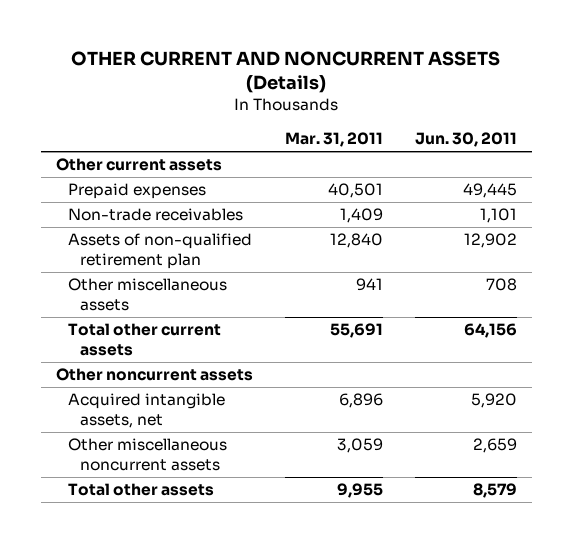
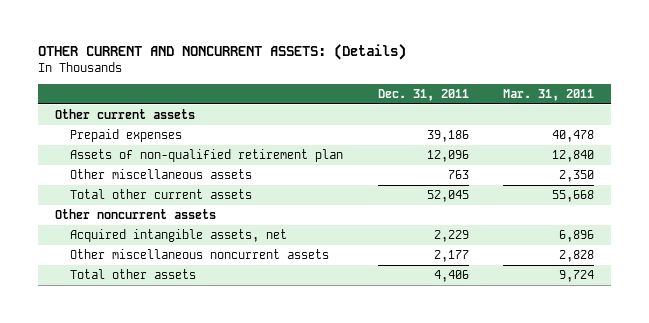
[71,50,501,94] OTHER CURRENT AND NONCURRENT ASSETS (Details) -> [37,44,406,61] OTHER CURRENT AND NONCURRENT ASSETS: (Details)
[414,132,517,148] Jun. 30, 2011 -> none
none -> [377,89,469,102] Dec. 31, 2011
[68,208,244,222] Non-trade receivables -> none
[327,183,383,199] 40,501 -> [551,130,594,143] 40,478
[355,278,383,292] 941 -> [558,170,594,183] 2,350
[329,323,383,339] 55,691 -> [551,190,594,203] 55,668
[336,438,383,454] 3,059 -> [558,250,594,263] 2,828
[336,483,383,499] 9,955 -> [558,270,594,283] 9,724

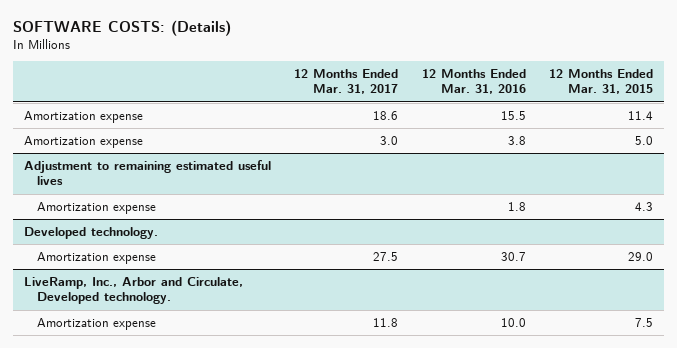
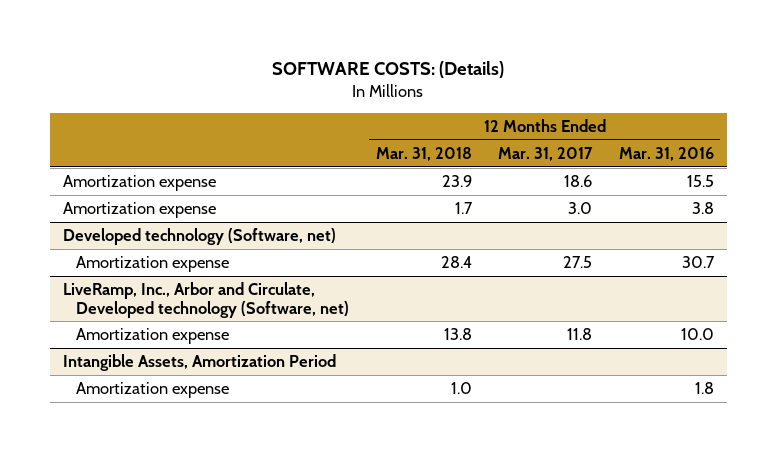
[548,68,653,95] 12 Months Ended Mar. 31, 2015 -> none
none -> [375,146,472,161] Mar. 31, 2018
[24,159,272,186] Adjustment to remaining estimated useful lives -> none
[37,201,157,214] Amortization expense -> none
[24,226,159,239] Developed technology. -> [63,227,337,245] Developed technology (Software, net)
[24,276,244,305] LiveRamp, Inc., Arbor and Circulate, Developed technology. -> [63,281,350,318] LiveRamp, Inc., Arbor and Circulate, Developed technology (Software, net)
none -> [63,353,337,371] Intangible Assets, Amortization Period
none -> [76,381,230,398] Amortization expense

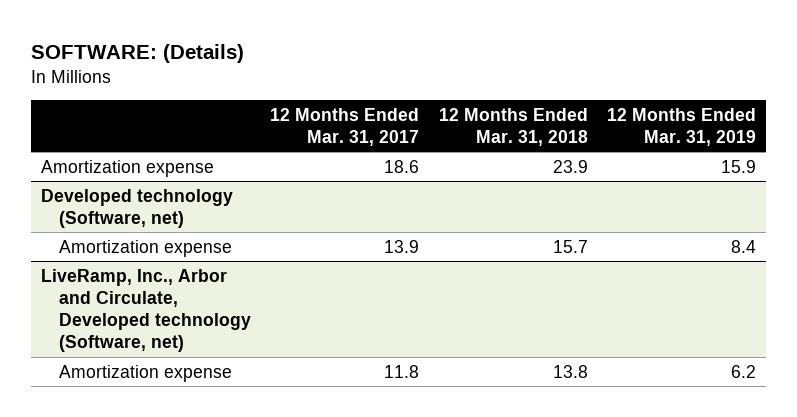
[272,61,505,79] SOFTWARE COSTS: (Details) -> [31,43,245,63] SOFTWARE: (Details)
[618,146,714,161] Mar. 31, 2016 -> none
none -> [607,107,757,147] 12 Months Ended Mar. 31, 2019
[63,201,217,218] Amortization expense -> none
[440,255,472,268] 28.4 -> [552,239,588,253] 15.7
[563,255,593,268] 27.5 -> [384,239,420,253] 13.9
[63,353,337,371] Intangible Assets, Amortization Period -> none
[76,381,230,398] Amortization expense -> none

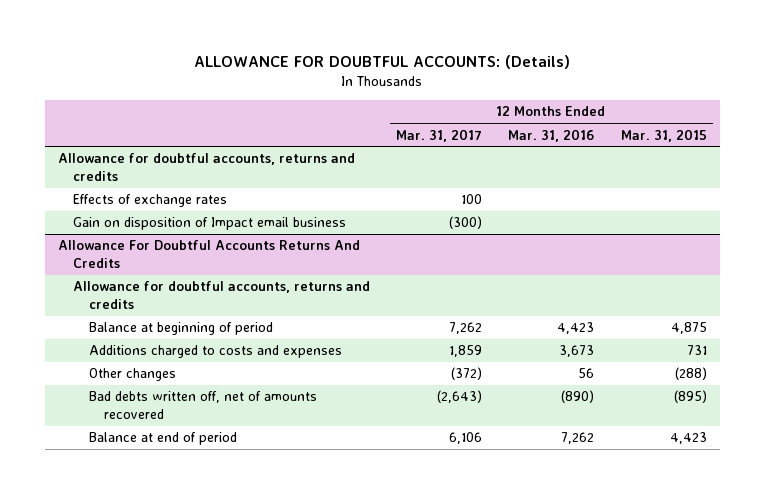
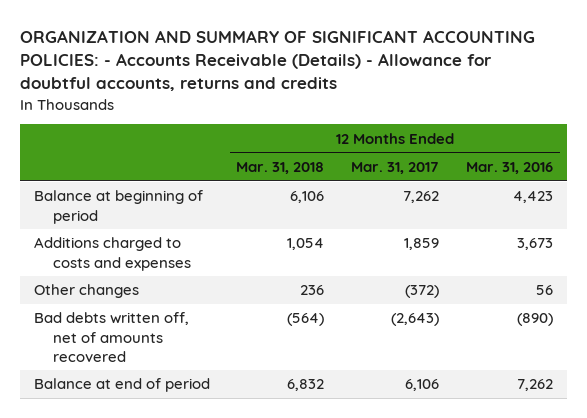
[194,54,571,69] ALLOWANCE FOR DOUBTFUL ACCOUNTS: (Details) -> [20,30,536,92] ORGANIZATION AND SUMMARY OF SIGNIFICANT ACCOUNTING POLICIES: - Accounts Receivable (Details) - Allowance for doubtful accounts, returns and credits
[620,128,707,142] Mar. 31, 2015 -> none
none -> [236,162,325,175] Mar. 31, 2018
[57,153,355,182] Allowance for doubtful accounts, returns and credits -> none
[73,194,228,208] Effects of exchange rates -> none
[73,217,347,231] Gain on disposition of Impact email business -> none
[57,240,360,269] Allowance For Doubtful Accounts Returns And Credits -> none
[73,281,371,310] Allowance for doubtful accounts, returns and credits -> none

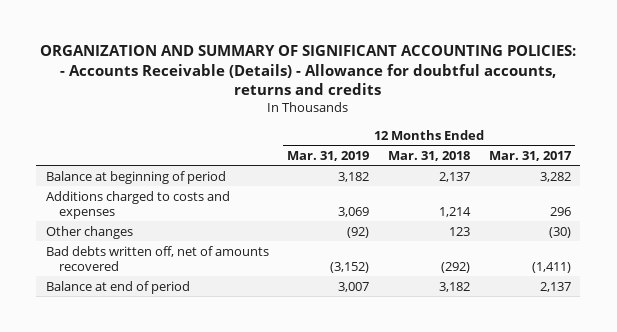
[466,162,554,175] Mar. 31, 2016 -> none
none -> [287,150,370,161] Mar. 31, 2019
[290,191,325,204] 6,106 -> [439,171,471,182] 2,137
[403,191,440,204] 7,262 -> [539,171,571,182] 3,282
[287,238,325,251] 1,054 -> [439,206,472,217] 1,214
[404,238,440,251] 1,859 -> [549,206,571,216] 296
[300,285,325,296] 236 -> [449,226,471,236] 123
[405,285,440,299] (372) -> [548,226,571,238] (30)
[287,313,325,327] (564) -> [441,261,471,273] (292)
[391,313,440,327] (2,643) -> [531,261,571,273] (1,411)
[287,379,325,392] 6,832 -> [439,281,471,292] 3,182
[405,379,440,392] 6,106 -> [539,281,571,292] 2,137

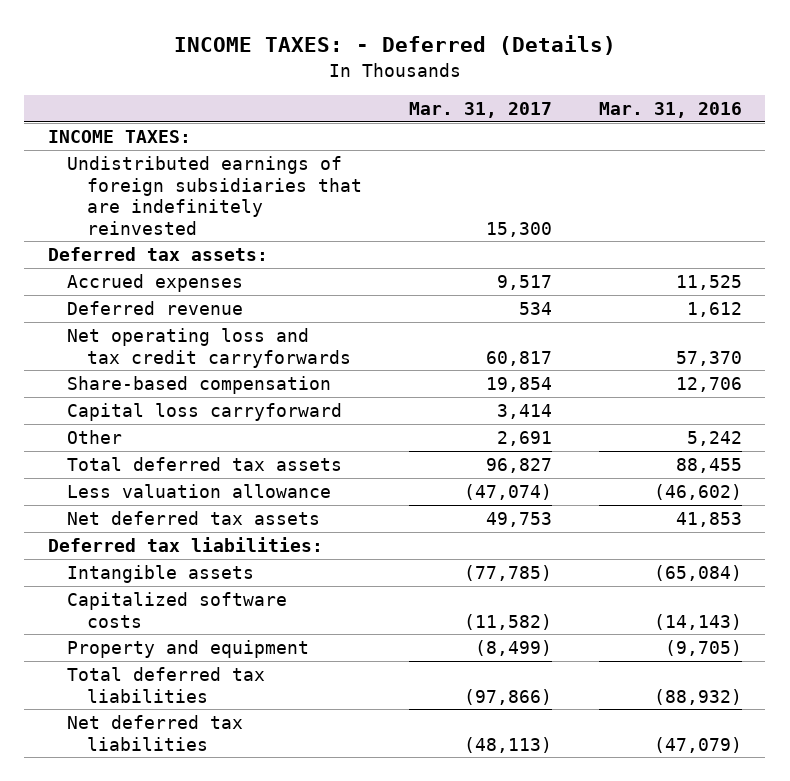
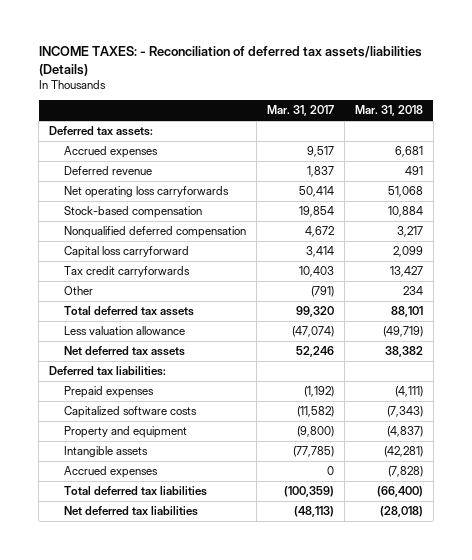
[173,35,616,56] INCOME TAXES: - Deferred (Details) -> [38,46,422,76] INCOME TAXES: - Reconciliation of deferred tax assets/liabilities (Details)
[598,101,742,118] Mar. 31, 2016 -> none
none -> [354,105,423,117] Mar. 31, 2018
[47,130,191,144] INCOME TAXES: -> none
[67,156,362,235] Undistributed earnings of foreign subsidiaries that are indefinitely reinvested -> none
[518,302,552,316] 534 -> [306,165,334,177] 1,837
[67,328,351,368] Net operating loss and tax credit carryforwards -> [63,185,229,198] Net operating loss carryforwards
[485,350,552,366] 60,817 -> [298,185,334,197] 50,414
[67,376,332,395] Share-based compensation -> [63,205,202,218] Stock-based compensation
none -> [63,225,246,238] Nonqualified deferred compensation
none -> [63,265,190,277] Tax credit carryforwards
[496,431,552,447] 2,691 -> [310,285,334,297] (791)
[485,458,552,474] 96,827 -> [295,305,334,317] 99,320
[485,512,552,528] 49,753 -> [295,345,334,357] 52,246
none -> [63,385,154,398] Prepaid expenses
[474,640,552,657] (8,499) -> [296,425,334,437] (9,800)
[67,565,255,584] Intangible assets -> [63,445,148,457] Intangible assets
none -> [63,465,158,478] Accrued expenses
[463,688,552,705] (97,866) -> [283,485,334,497] (100,359)

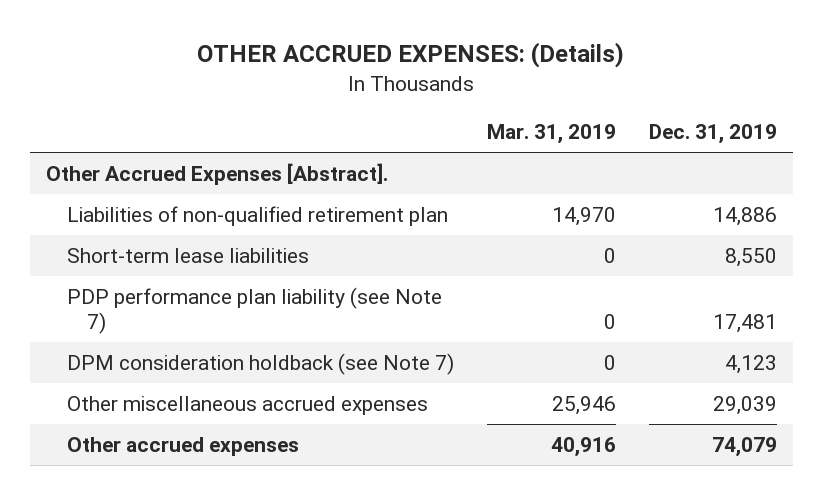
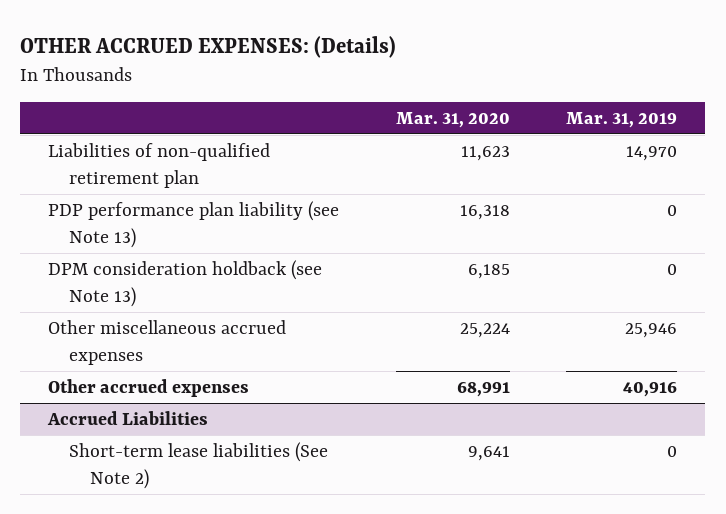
[648,124,777,145] Dec. 31, 2019 -> none
none -> [395,111,510,128] Mar. 31, 2020
[46,162,389,185] Other Accrued Expenses [Abstract]. -> none
[66,247,309,263] Short-term lease liabilities -> none
[66,286,442,335] PDP performance plan liability (see Note 7) -> [48,201,340,248] PDP performance plan liability (see Note 13)
[66,352,454,375] DPM consideration holdback (see Note 7) -> [48,260,323,307] DPM consideration holdback (see Note 13)
none -> [47,411,209,426] Accrued Liabilities
none -> [68,442,328,489] Short-term lease liabilities (See Note 2)

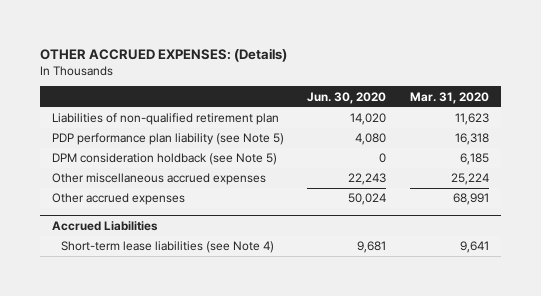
[566,111,678,128] Mar. 31, 2019 -> none
none -> [307,91,387,104] Jun. 30, 2020
[48,201,340,248] PDP performance plan liability (see Note 13) -> [51,133,284,146] PDP performance plan liability (see Note 5)
[48,260,323,307] DPM consideration holdback (see Note 13) -> [51,153,277,166] DPM consideration holdback (see Note 5)
[68,442,328,489] Short-term lease liabilities (See Note 2) -> [61,241,275,254] Short-term lease liabilities (see Note 4)

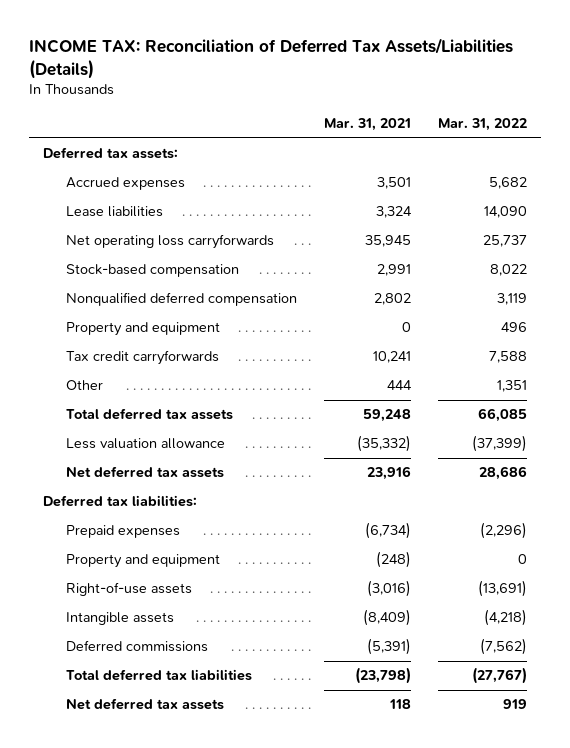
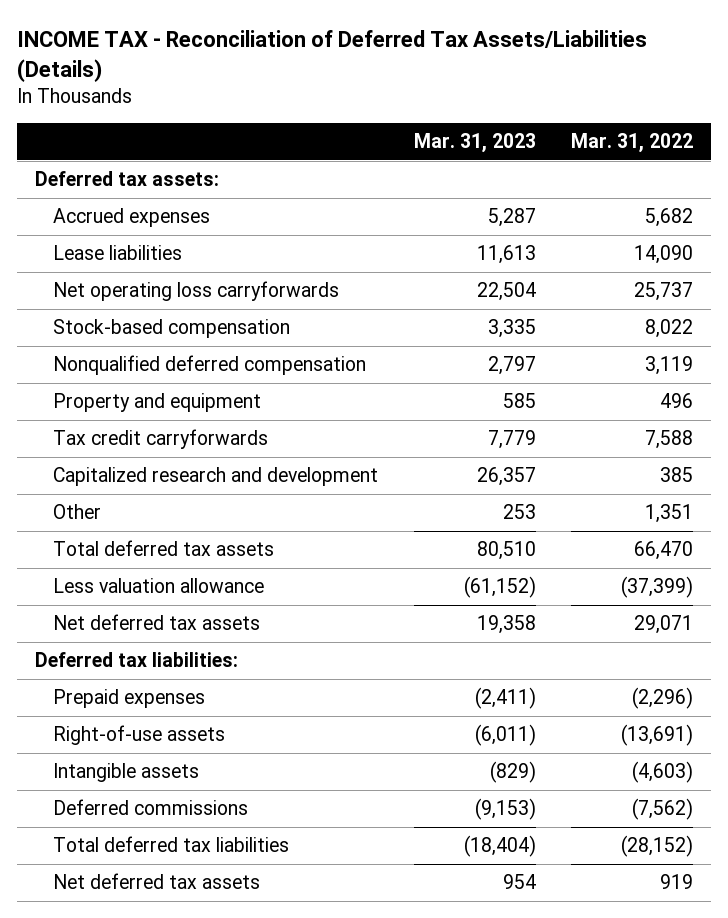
[29,38,514,79] INCOME TAX: Reconciliation of Deferred Tax Assets/Liabilities (Details) -> [17,30,648,83] INCOME TAX - Reconciliation of Deferred Tax Assets/Liabilities (Details)
[324,118,412,132] Mar. 31, 2021 -> none
none -> [413,132,536,153] Mar. 31, 2023
none -> [53,467,379,487] Capitalized research and development
[478,408,528,423] 66,085 -> [633,541,693,561] 66,470
[479,466,528,481] 28,686 -> [633,615,693,635] 29,071
[65,554,220,569] Property and equipment -> none
[484,609,528,627] (4,218) -> [631,761,693,784] (4,603)
[472,667,528,685] (27,767) -> [620,835,693,858] (28,152)

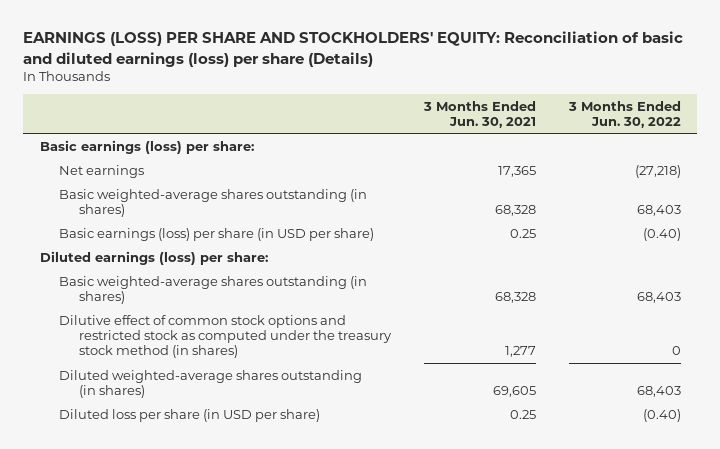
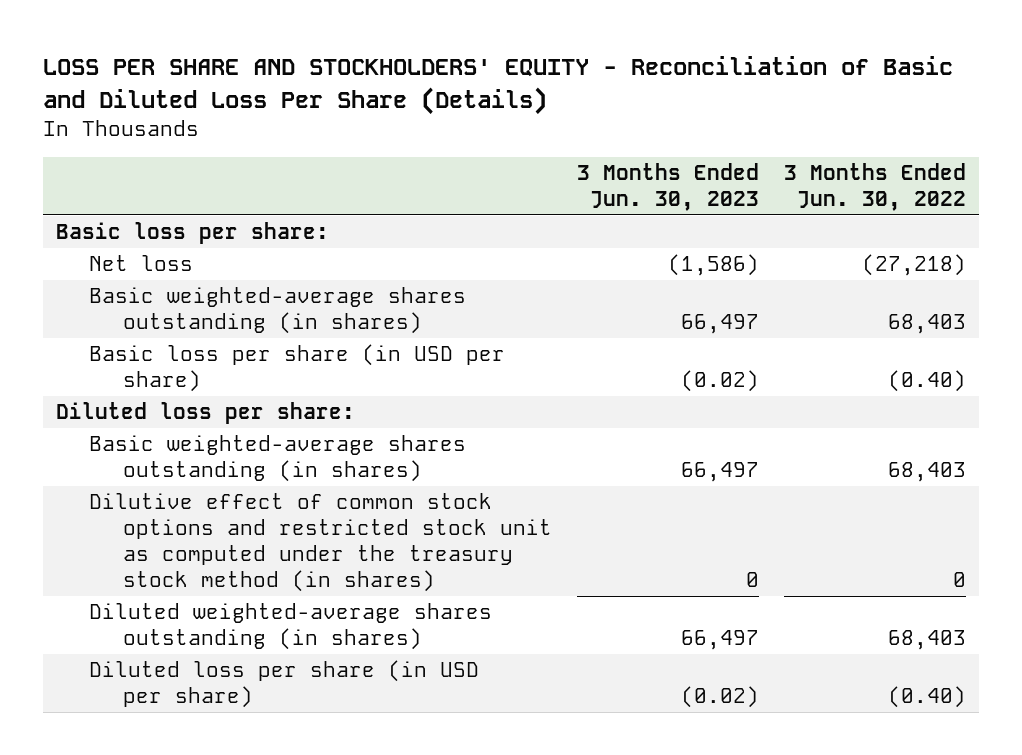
[23,31,684,67] EARNINGS (LOSS) PER SHARE AND STOCKHOLDERS' EQUITY: Reconciliation of basic and diluted earnings (loss) per share (Details) -> [42,56,953,115] LOSS PER SHARE AND STOCKHOLDERS' EQUITY - Reconciliation of Basic and Diluted Loss Per Share (Details)
[422,100,536,128] 3 Months Ended Jun. 30, 2021 -> none
none -> [576,163,759,212] 3 Months Ended Jun. 30, 2023
[39,139,254,154] Basic earnings (loss) per share: -> [55,222,329,245] Basic loss per share:
[59,164,145,178] Net earnings -> [89,255,194,272] Net loss
[59,227,375,241] Basic earnings (loss) per share (in USD per share) -> [89,344,506,393] Basic loss per share (in USD per share)
[39,250,268,265] Diluted earnings (loss) per share: -> [55,402,355,425] Diluted loss per share:
[59,314,392,359] Dilutive effect of common stock options and restricted stock as computed under the treasury stock method (in shares) -> [89,493,552,593] Dilutive effect of common stock options and restricted stock unit as computed under the treasury stock method (in shares)

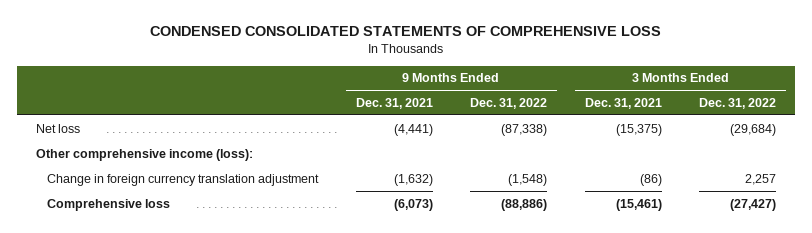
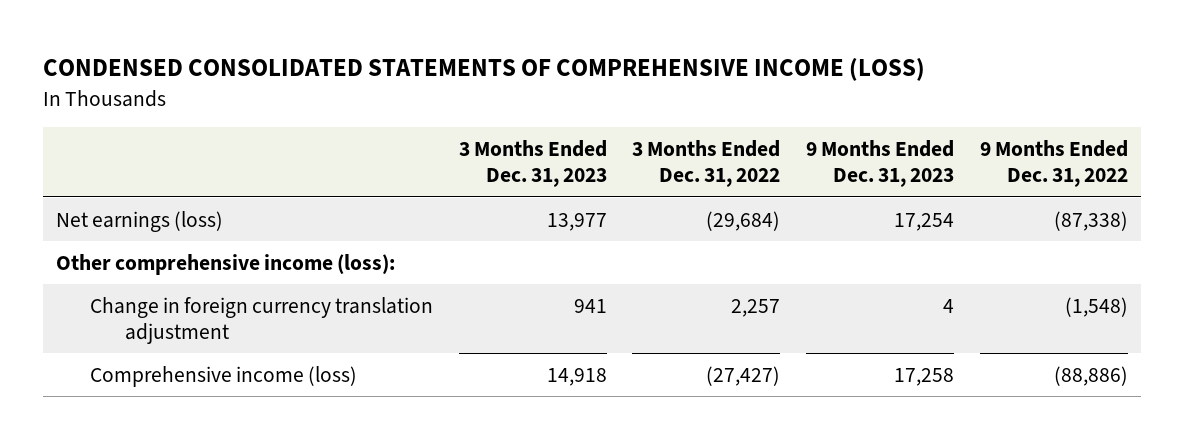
[149,26,661,37] CONDENSED CONSOLIDATED STATEMENTS OF COMPREHENSIVE LOSS -> [42,58,925,82] CONDENSED CONSOLIDATED STATEMENTS OF COMPREHENSIVE INCOME (LOSS)
[355,97,433,109] Dec. 31, 2021 -> none
[584,97,662,109] Dec. 31, 2021 -> none
none -> [458,140,607,188] 3 Months Ended Dec. 31, 2023
none -> [806,140,955,188] 9 Months Ended Dec. 31, 2023
[35,123,80,133] Net loss -> [55,210,223,232] Net earnings (loss)
[46,198,170,211] Comprehensive loss -> [90,365,358,387] Comprehensive income (loss)

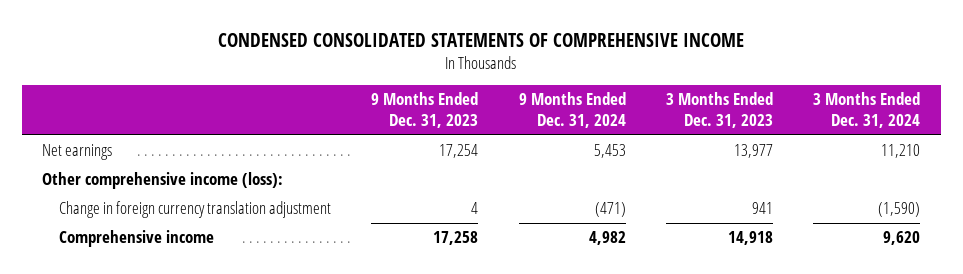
[42,58,925,82] CONDENSED CONSOLIDATED STATEMENTS OF COMPREHENSIVE INCOME (LOSS) -> [218,33,745,48] CONDENSED CONSOLIDATED STATEMENTS OF COMPREHENSIVE INCOME
[632,140,781,188] 3 Months Ended Dec. 31, 2022 -> none
[979,140,1128,188] 9 Months Ended Dec. 31, 2022 -> none
none -> [518,92,626,129] 9 Months Ended Dec. 31, 2024
none -> [813,92,921,129] 3 Months Ended Dec. 31, 2024
[55,210,223,232] Net earnings (loss) -> [42,144,113,161] Net earnings
[90,365,358,387] Comprehensive income (loss) -> [59,230,215,248] Comprehensive income

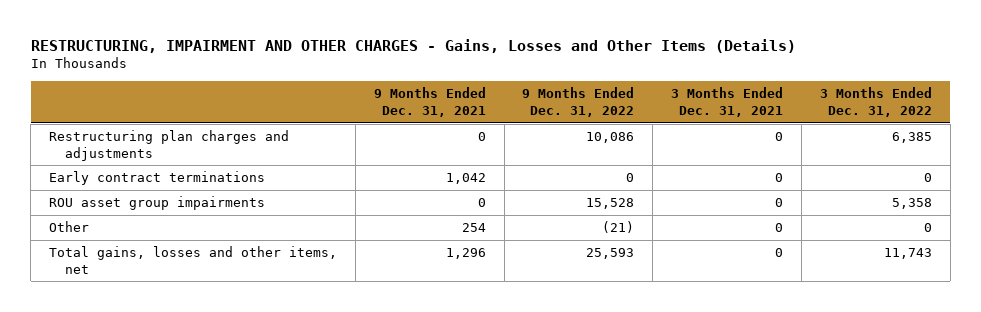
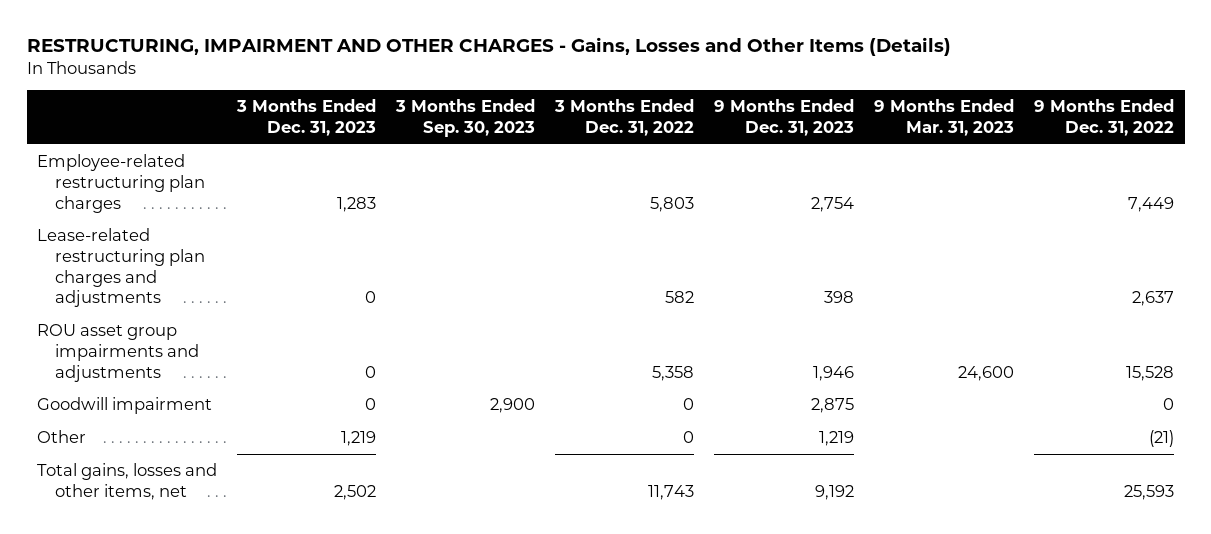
[373,87,486,118] 9 Months Ended Dec. 31, 2021 -> none
[671,87,784,118] 3 Months Ended Dec. 31, 2021 -> none
none -> [235,99,376,136] 3 Months Ended Dec. 31, 2023
none -> [394,99,535,137] 3 Months Ended Sep. 30, 2023
none -> [714,99,855,136] 9 Months Ended Dec. 31, 2023
none -> [874,99,1015,136] 9 Months Ended Mar. 31, 2023
[49,171,266,186] Early contract terminations -> none
[49,130,290,161] Restructuring plan charges and adjustments -> [36,153,205,213] Employee-related restructuring plan charges
[586,132,635,144] 10,086 -> [1128,196,1175,212] 7,449
[891,132,932,144] 6,385 -> [650,196,695,212] 5,803
none -> [36,227,205,308] Lease-related restructuring plan charges and adjustments
[49,196,266,211] ROU asset group impairments -> [36,323,199,382] ROU asset group impairments and adjustments
none -> [36,396,212,414] Goodwill impairment

